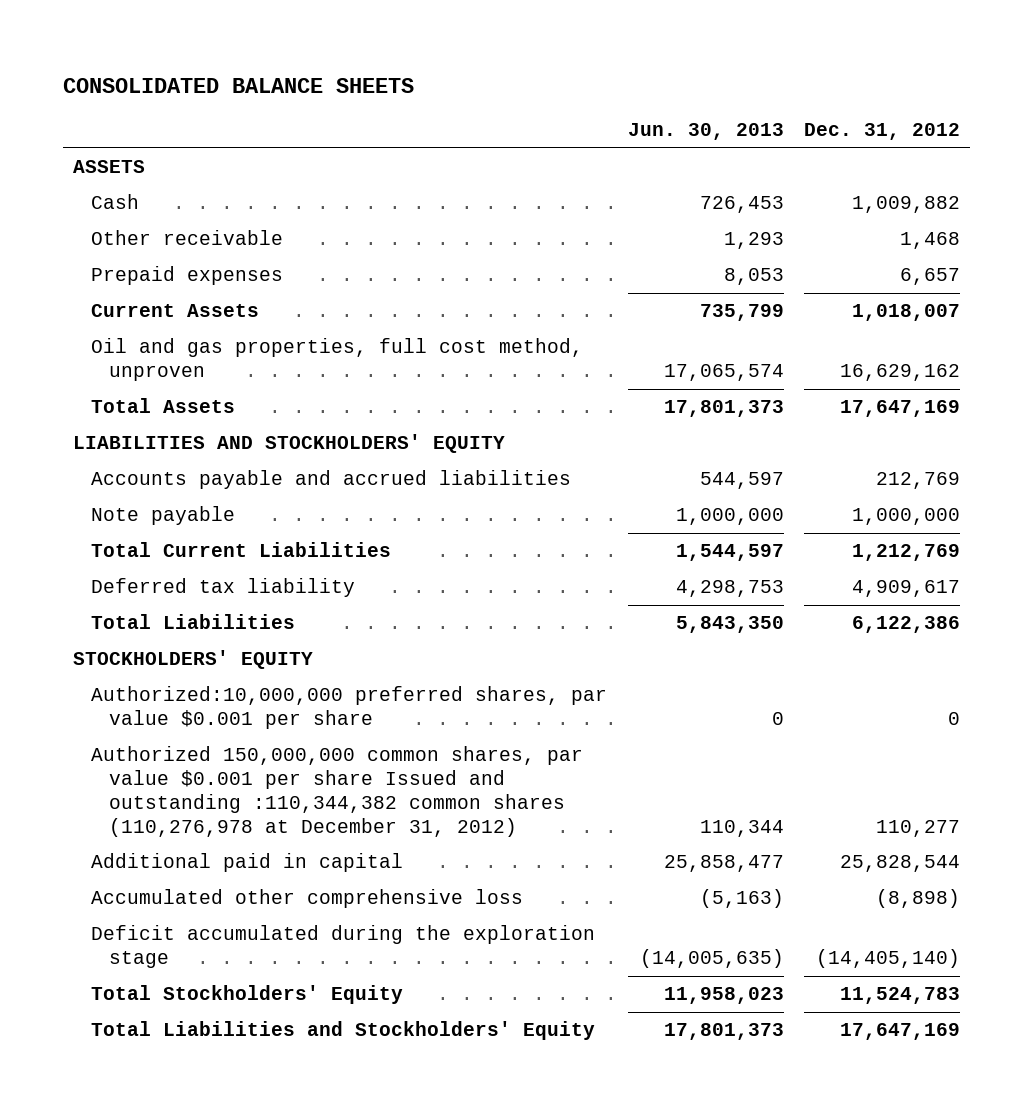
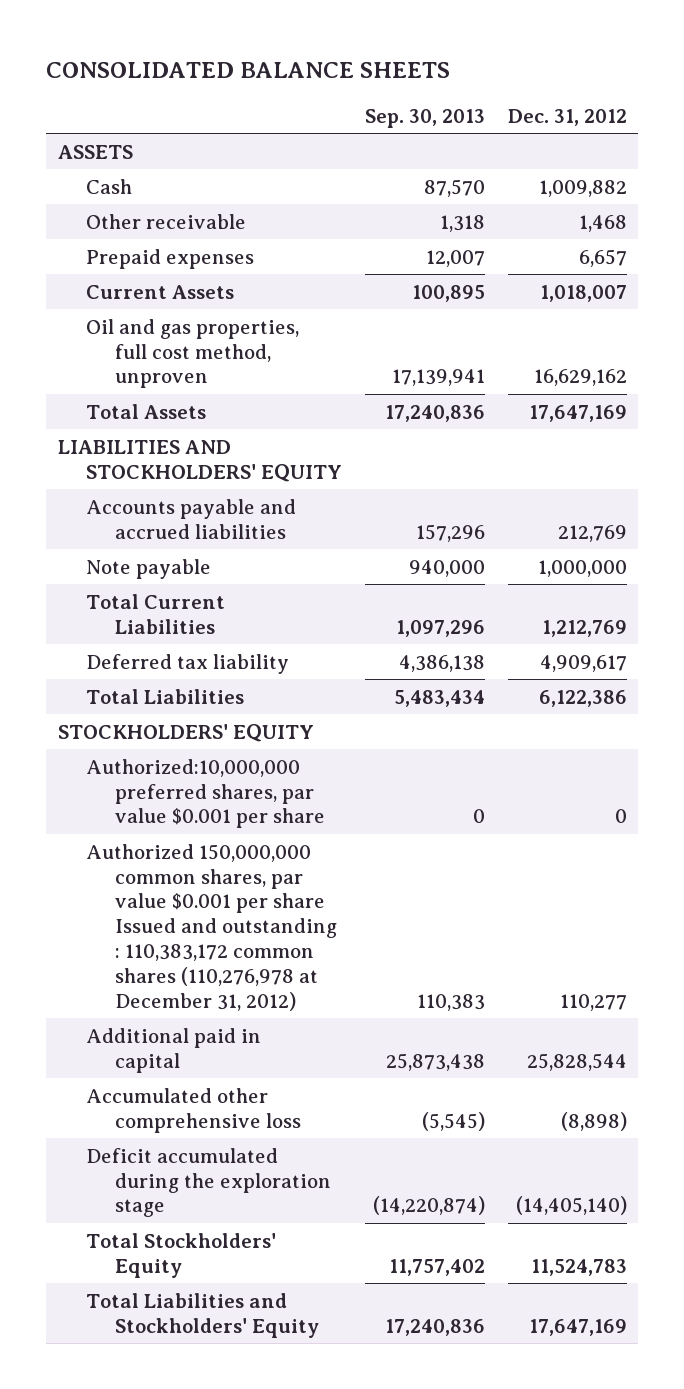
[627,123,784,141] Jun. 30, 2013 -> none
none -> [364,108,485,128] Sep. 30, 2013
[91,746,584,837] Authorized 150,000,000 common shares, par value $0.001 per share Issued and outstanding :110,344,382 common shares (110,276,978 at December 31, 2012) -> [86,843,337,1011] Authorized 150,000,000 common shares, par value $0.001 per share Issued and outstanding : 110,383,172 common shares (110,276,978 at December 31, 2012)

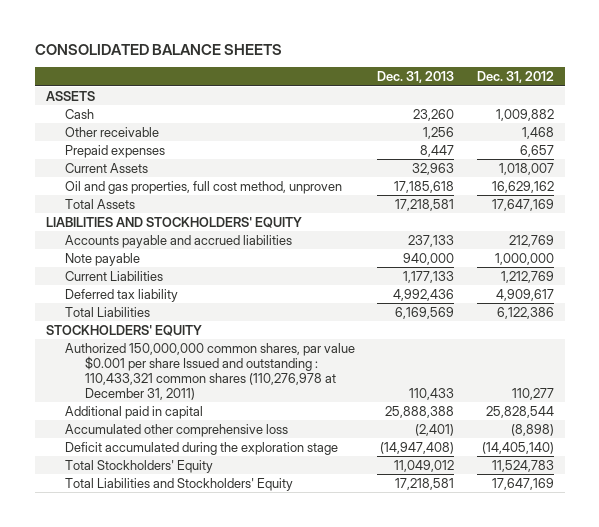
[364,108,485,128] Sep. 30, 2013 -> none
none -> [377,71,455,84] Dec. 31, 2013
[86,593,226,634] Total Current Liabilities -> [65,270,164,281] Current Liabilities
[86,758,325,829] Authorized:10,000,000 preferred shares, par value $0.001 per share -> none
[86,843,337,1011] Authorized 150,000,000 common shares, par value $0.001 per share Issued and outstanding : 110,383,172 common shares (110,276,978 at December 31, 2012) -> [65,342,356,400] Authorized 150,000,000 common shares, par value $0.001 per share Issued and outstanding : 110,433,321 common shares (110,276,978 at December 31, 2011)

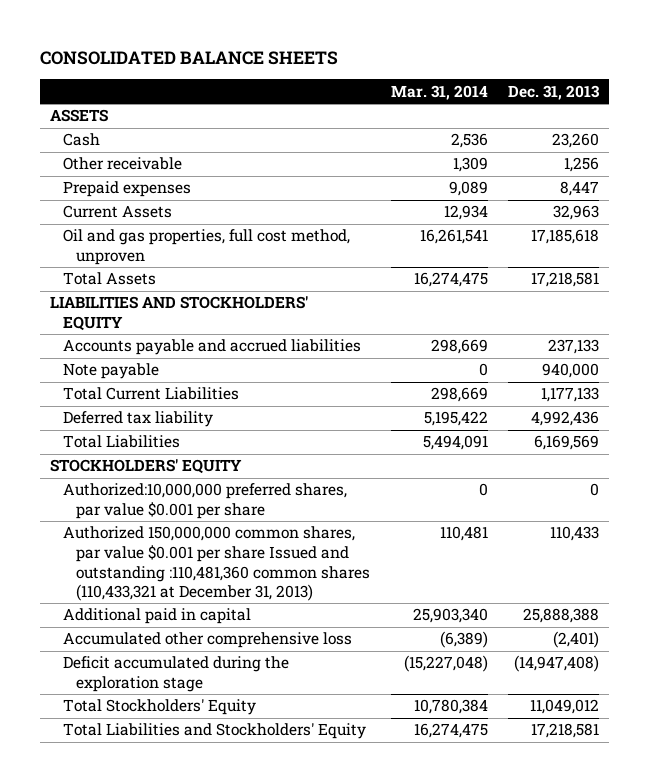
[476,71,554,84] Dec. 31, 2012 -> none
none -> [390,84,488,100] Mar. 31, 2014
[65,270,164,281] Current Liabilities -> [63,387,240,401] Total Current Liabilities
none -> [63,483,348,520] Authorized:10,000,000 preferred shares, par value $0.001 per share
[65,342,356,400] Authorized 150,000,000 common shares, par value $0.001 per share Issued and outstanding : 110,433,321 common shares (110,276,978 at December 31, 2011) -> [63,526,371,602] Authorized 150,000,000 common shares, par value $0.001 per share Issued and outstanding :110,481,360 common shares (110,433,321 at December 31, 2013)

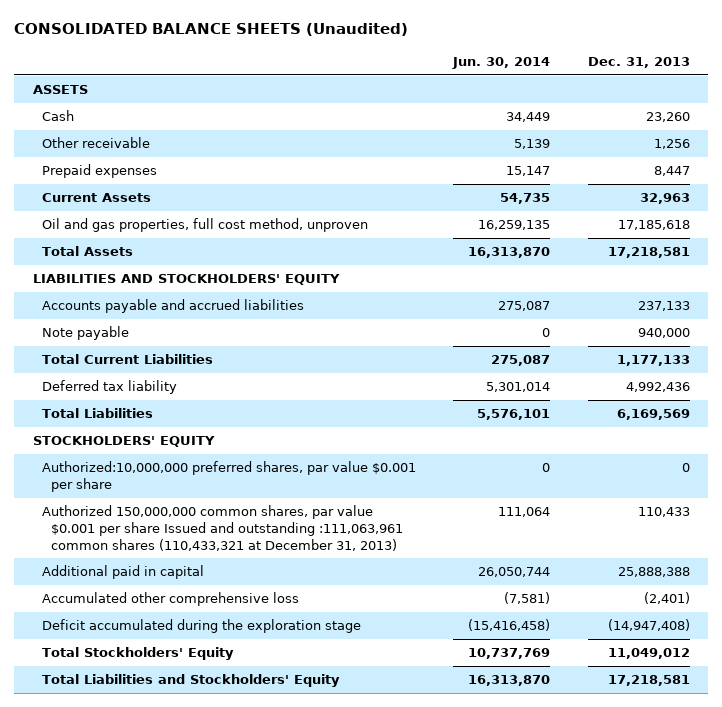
[40,50,339,65] CONSOLIDATED BALANCE SHEETS -> [13,23,408,37] CONSOLIDATED BALANCE SHEETS (Unaudited)
[390,84,488,100] Mar. 31, 2014 -> none
none -> [452,56,551,69] Jun. 30, 2014
[63,526,371,602] Authorized 150,000,000 common shares, par value $0.001 per share Issued and outstanding :110,481,360 common shares (110,433,321 at December 31, 2013) -> [41,505,404,551] Authorized 150,000,000 common shares, par value $0.001 per share Issued and outstanding :111,063,961 common shares (110,433,321 at December 31, 2013)

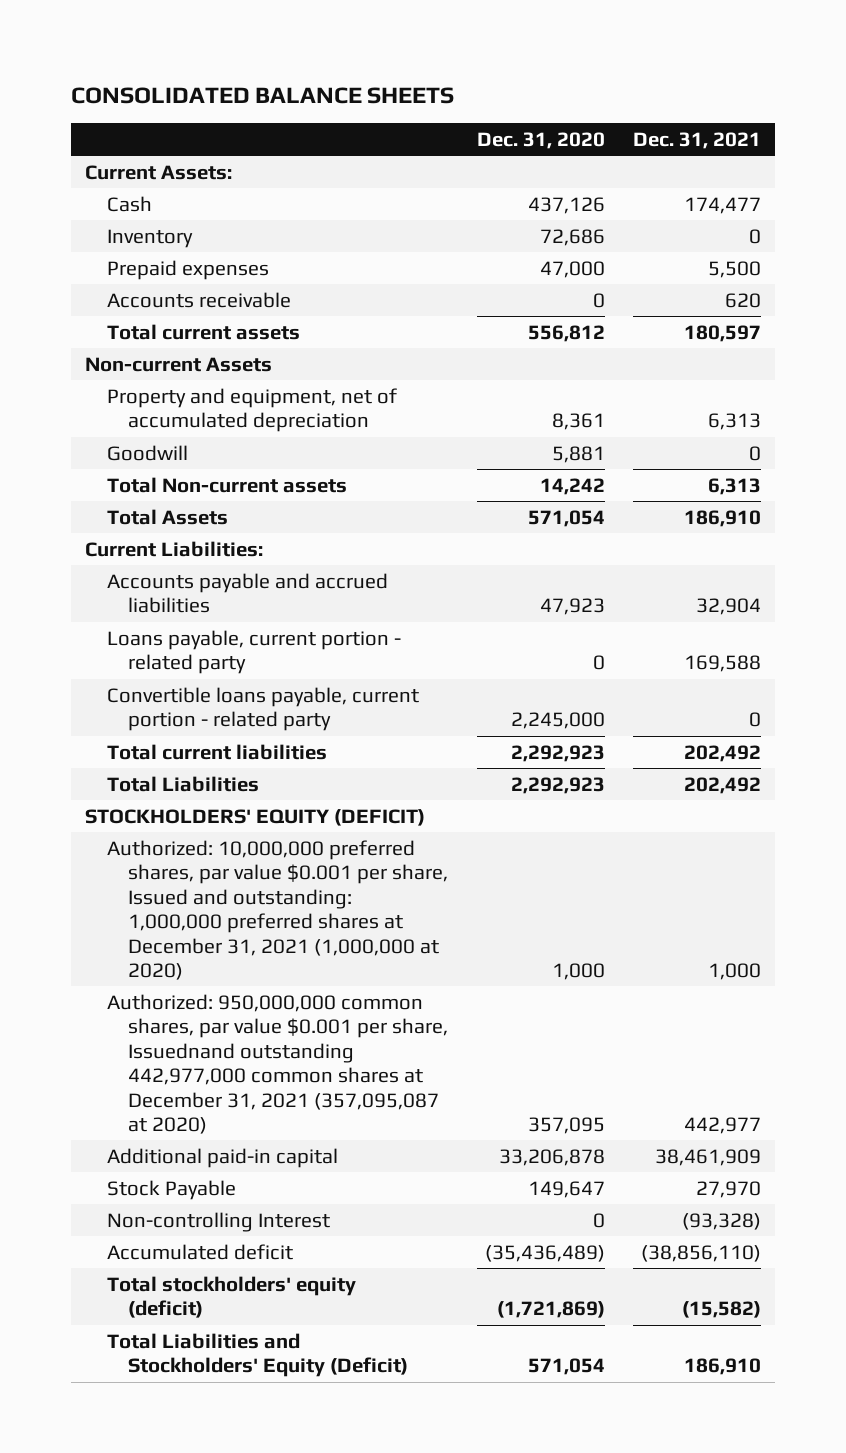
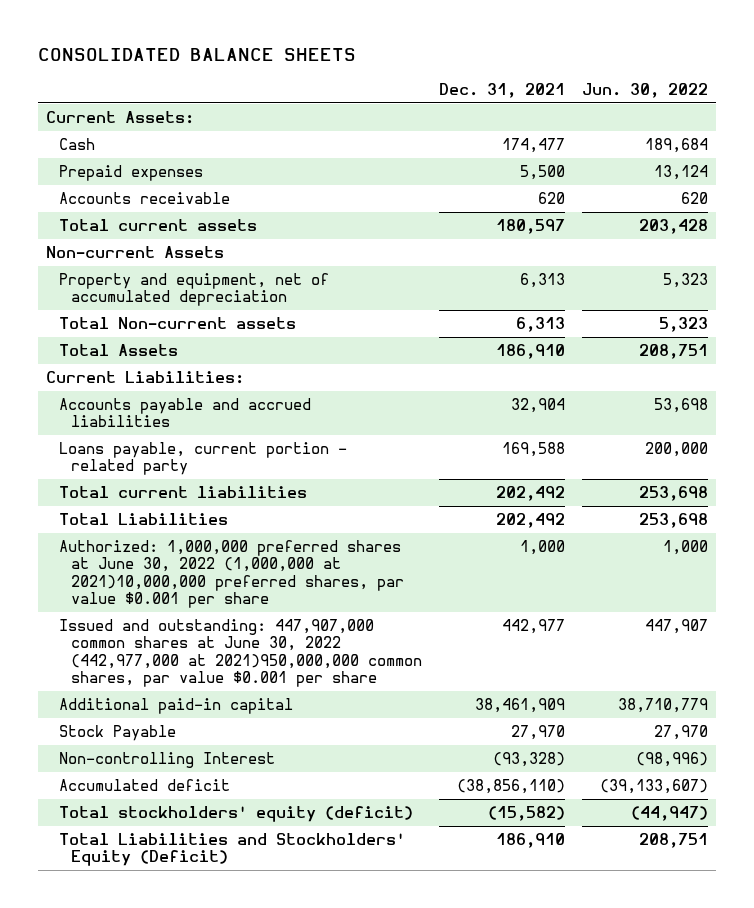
[476,131,605,149] Dec. 31, 2020 -> none
none -> [581,83,708,99] Jun. 30, 2022
[106,228,193,248] Inventory -> none
[106,444,188,461] Goodwill -> none
[106,686,419,732] Convertible loans payable, current portion - related party -> none
[84,808,425,826] STOCKHOLDERS' EQUITY (DEFICIT) -> none
[106,839,449,980] Authorized: 10,000,000 preferred shares, par value $0.001 per share, Issued and outstanding: 1,000,000 preferred shares at December 31, 2021 (1,000,000 at 2020) -> [58,540,405,608] Authorized: 1,000,000 preferred shares at June 30, 2022 (1,000,000 at 2021)10,000,000 preferred shares, par value $0.001 per share
[106,993,449,1134] Authorized: 950,000,000 common shares, par value $0.001 per share, Issuednand outstanding 442,977,000 common shares at December 31, 2021 (357,095,087 at 2020) -> [58,619,423,687] Issued and outstanding: 447,907,000 common shares at June 30, 2022 (442,977,000 at 2021)950,000,000 common shares, par value $0.001 per share

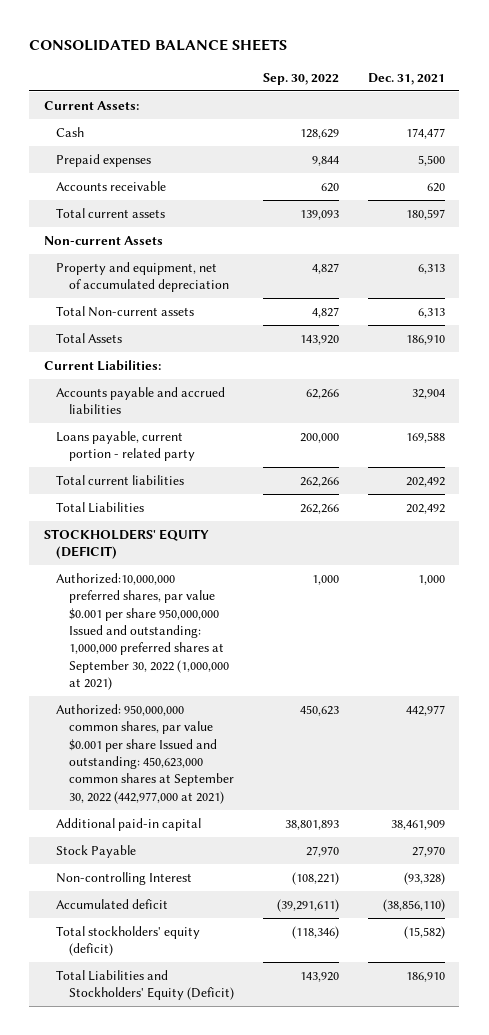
[581,83,708,99] Jun. 30, 2022 -> none
none -> [262,72,339,85] Sep. 30, 2022
none -> [43,528,209,560] STOCKHOLDERS' EQUITY (DEFICIT)
[58,540,405,608] Authorized: 1,000,000 preferred shares at June 30, 2022 (1,000,000 at 2021)10,000,000 preferred shares, par value $0.001 per share -> [56,572,229,691] Authorized:10,000,000 preferred shares, par value $0.001 per share 950,000,000 Issued and outstanding: 1,000,000 preferred shares at September 30, 2022 (1,000,000 at 2021)
[58,619,423,687] Issued and outstanding: 447,907,000 common shares at June 30, 2022 (442,977,000 at 2021)950,000,000 common shares, par value $0.001 per share -> [56,703,234,804] Authorized: 950,000,000 common shares, par value $0.001 per share Issued and outstanding: 450,623,000 common shares at September 30, 2022 (442,977,000 at 2021)

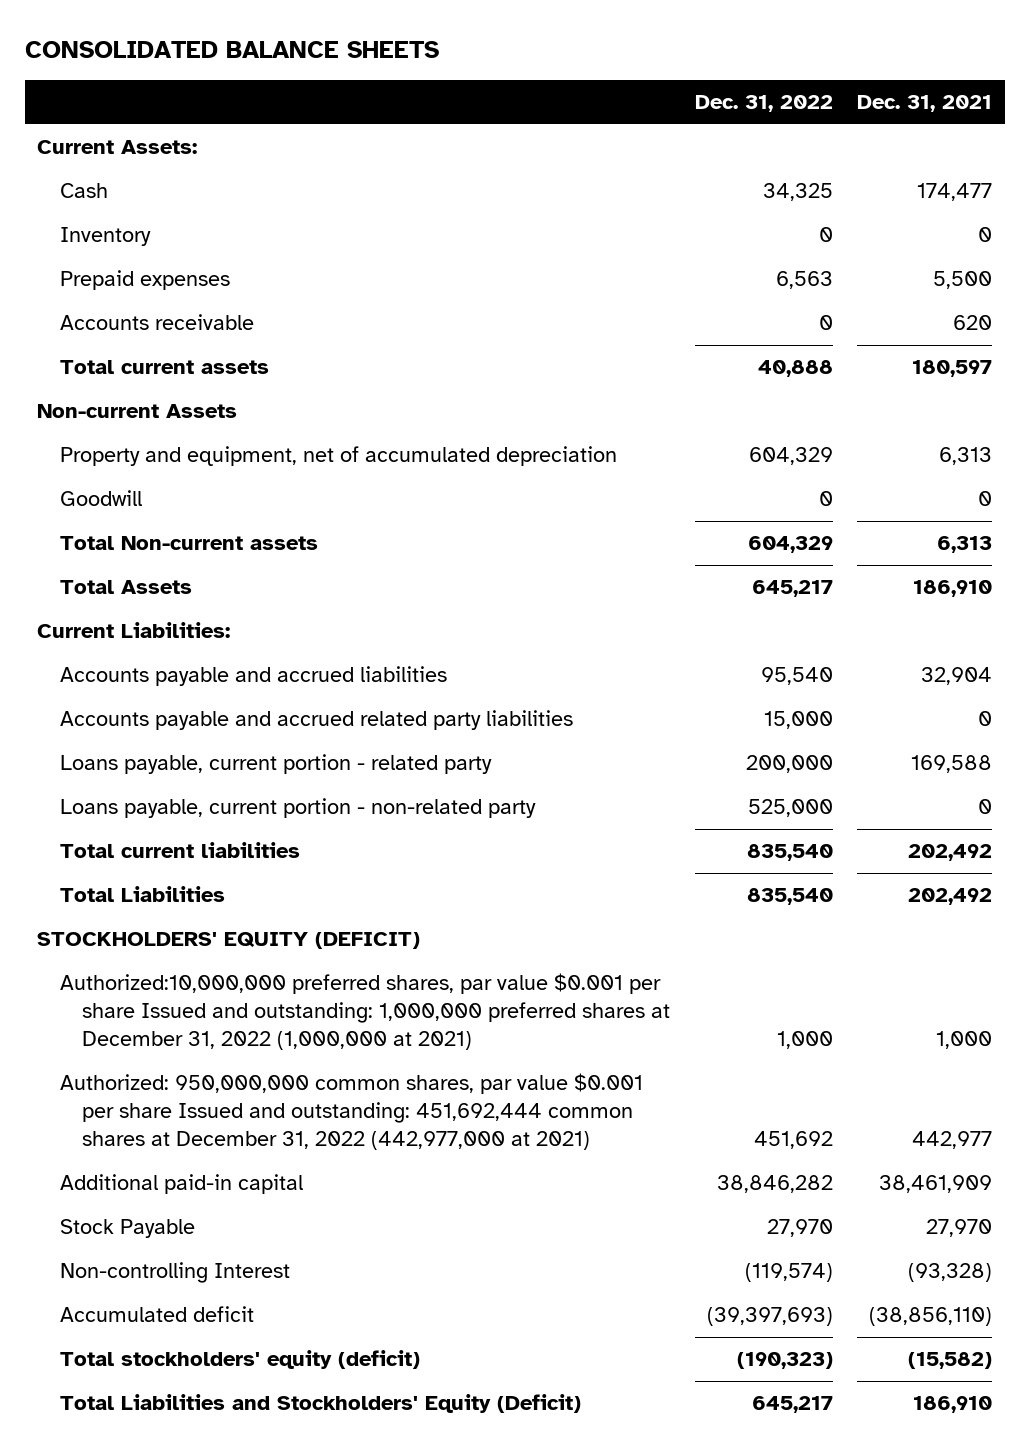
[262,72,339,85] Sep. 30, 2022 -> none
none -> [694,95,833,113] Dec. 31, 2022
none -> [59,227,151,247] Inventory
none -> [59,490,142,507] Goodwill
none -> [59,710,573,731] Accounts payable and accrued related party liabilities
none -> [59,798,536,819] Loans payable, current portion - non-related party
[56,572,229,691] Authorized:10,000,000 preferred shares, par value $0.001 per share 950,000,000 Issued and outstanding: 1,000,000 preferred shares at September 30, 2022 (1,000,000 at 2021) -> [59,973,671,1050] Authorized:10,000,000 preferred shares, par value $0.001 per share Issued and outstanding: 1,000,000 preferred shares at December 31, 2022 (1,000,000 at 2021)
[56,703,234,804] Authorized: 950,000,000 common shares, par value $0.001 per share Issued and outstanding: 450,623,000 common shares at September 30, 2022 (442,977,000 at 2021) -> [59,1073,643,1150] Authorized: 950,000,000 common shares, par value $0.001 per share Issued and outstanding: 451,692,444 common shares at December 31, 2022 (442,977,000 at 2021)

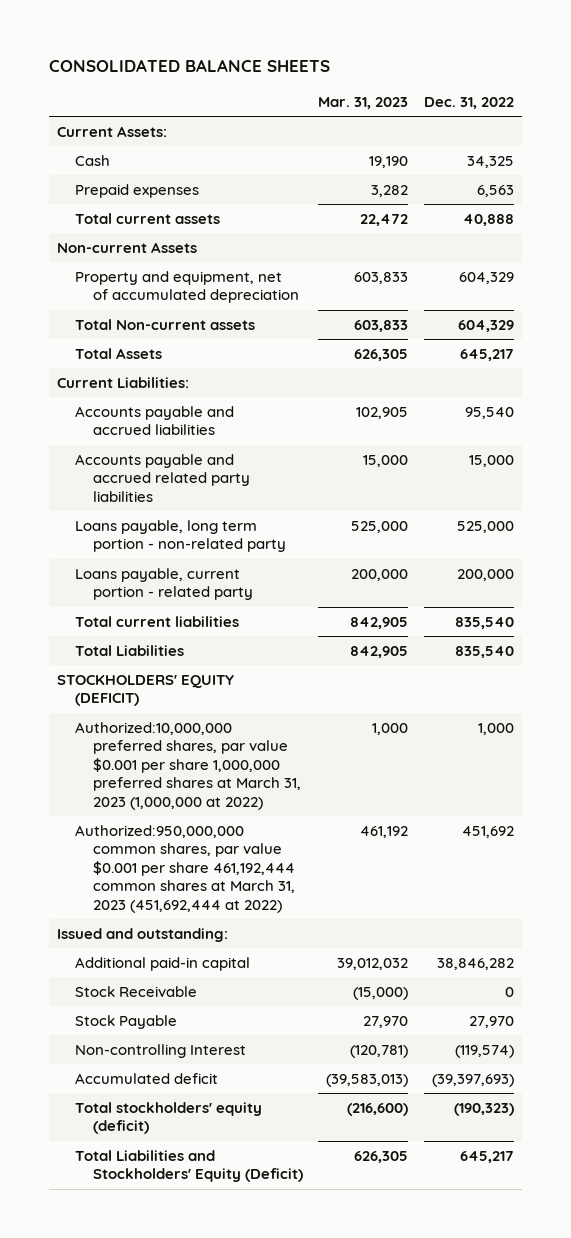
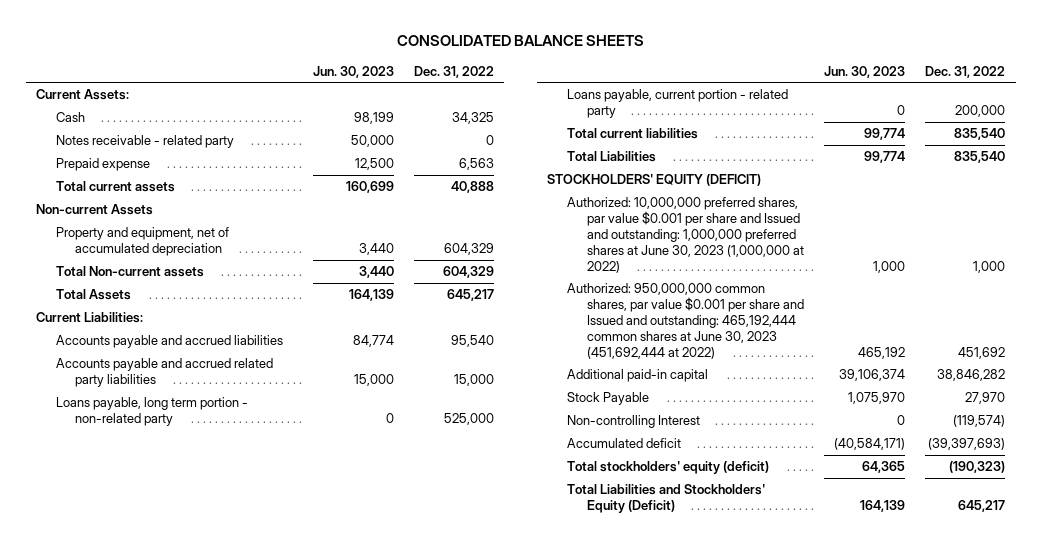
[318,96,409,109] Mar. 31, 2023 -> none
none -> [312,65,394,78] Jun. 30, 2023
none -> [55,135,234,149] Notes receivable - related party
[74,184,199,199] Prepaid expenses -> [55,158,150,172] Prepaid expense
[56,928,228,943] Issued and outstanding: -> none
[74,722,301,810] Authorized:10,000,000 preferred shares, par value $0.001 per share 1,000,000 preferred shares at March 31, 2023 (1,000,000 at 2022) -> [567,197,804,273] Authorized: 10,000,000 preferred shares, par value $0.001 per share and Issued and outstanding: 1,000,000 preferred shares at June 30, 2023 (1,000,000 at 2022)
[74,825,295,913] Authorized:950,000,000 common shares, par value $0.001 per share 461,192,444 common shares at March 31, 2023 (451,692,444 at 2022) -> [567,283,804,359] Authorized: 950,000,000 common shares, par value $0.001 per share and Issued and outstanding: 465,192,444 common shares at June 30, 2023 (451,692,444 at 2022)
[74,986,197,998] Stock Receivable -> none

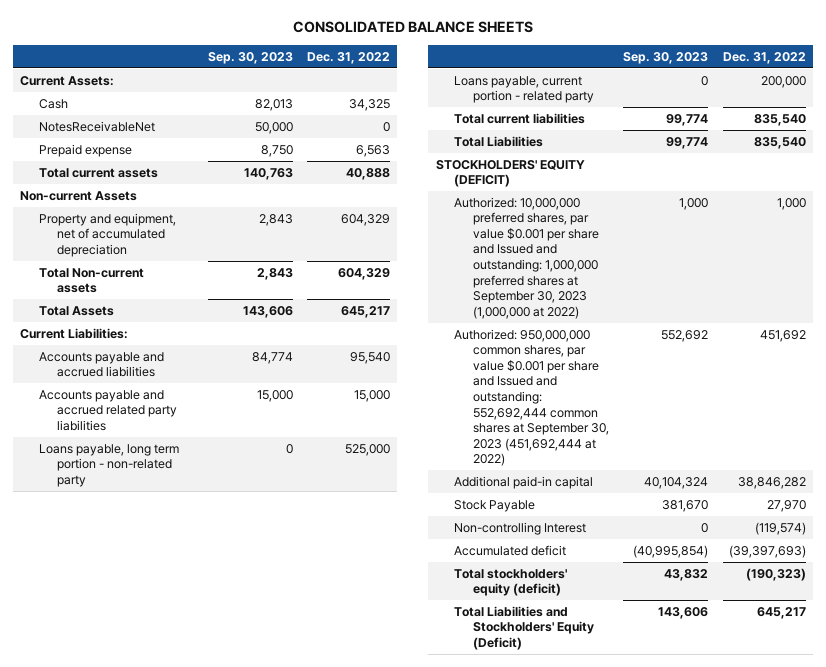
[312,65,394,78] Jun. 30, 2023 -> none
none -> [207,51,293,64] Sep. 30, 2023
[55,135,234,149] Notes receivable - related party -> [38,120,155,132] NotesReceivableNet
[567,197,804,273] Authorized: 10,000,000 preferred shares, par value $0.001 per share and Issued and outstanding: 1,000,000 preferred shares at June 30, 2023 (1,000,000 at 2022) -> [454,196,599,319] Authorized: 10,000,000 preferred shares, par value $0.001 per share and Issued and outstanding: 1,000,000 preferred shares at September 30, 2023 (1,000,000 at 2022)
[567,283,804,359] Authorized: 950,000,000 common shares, par value $0.001 per share and Issued and outstanding: 465,192,444 common shares at June 30, 2023 (451,692,444 at 2022) -> [454,328,609,467] Authorized: 950,000,000 common shares, par value $0.001 per share and Issued and outstanding: 552,692,444 common shares at September 30, 2023 (451,692,444 at 2022)

